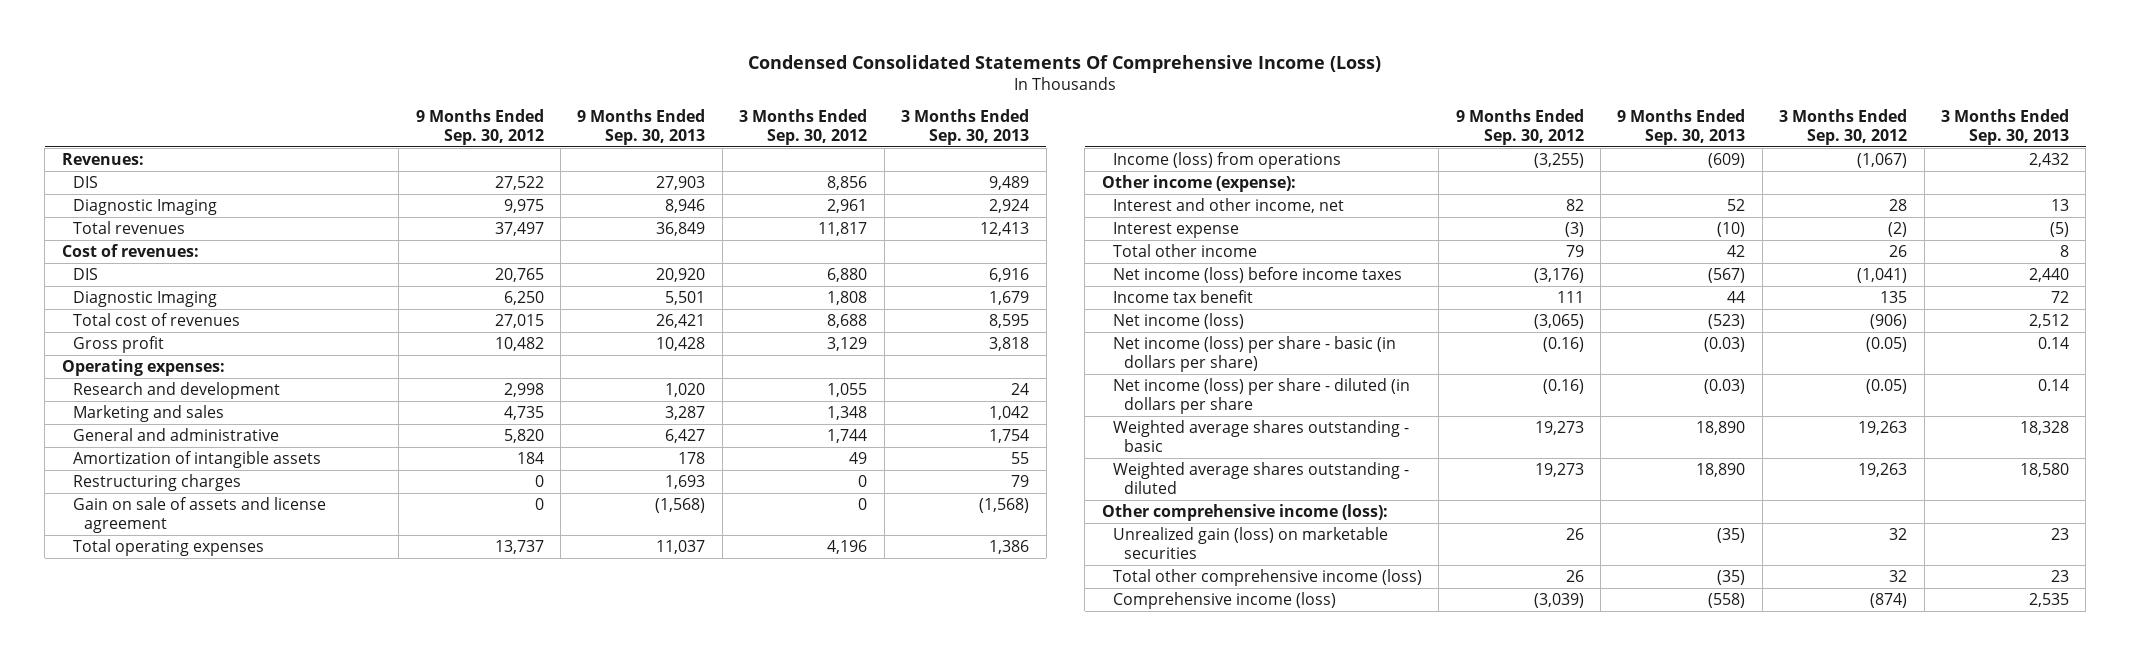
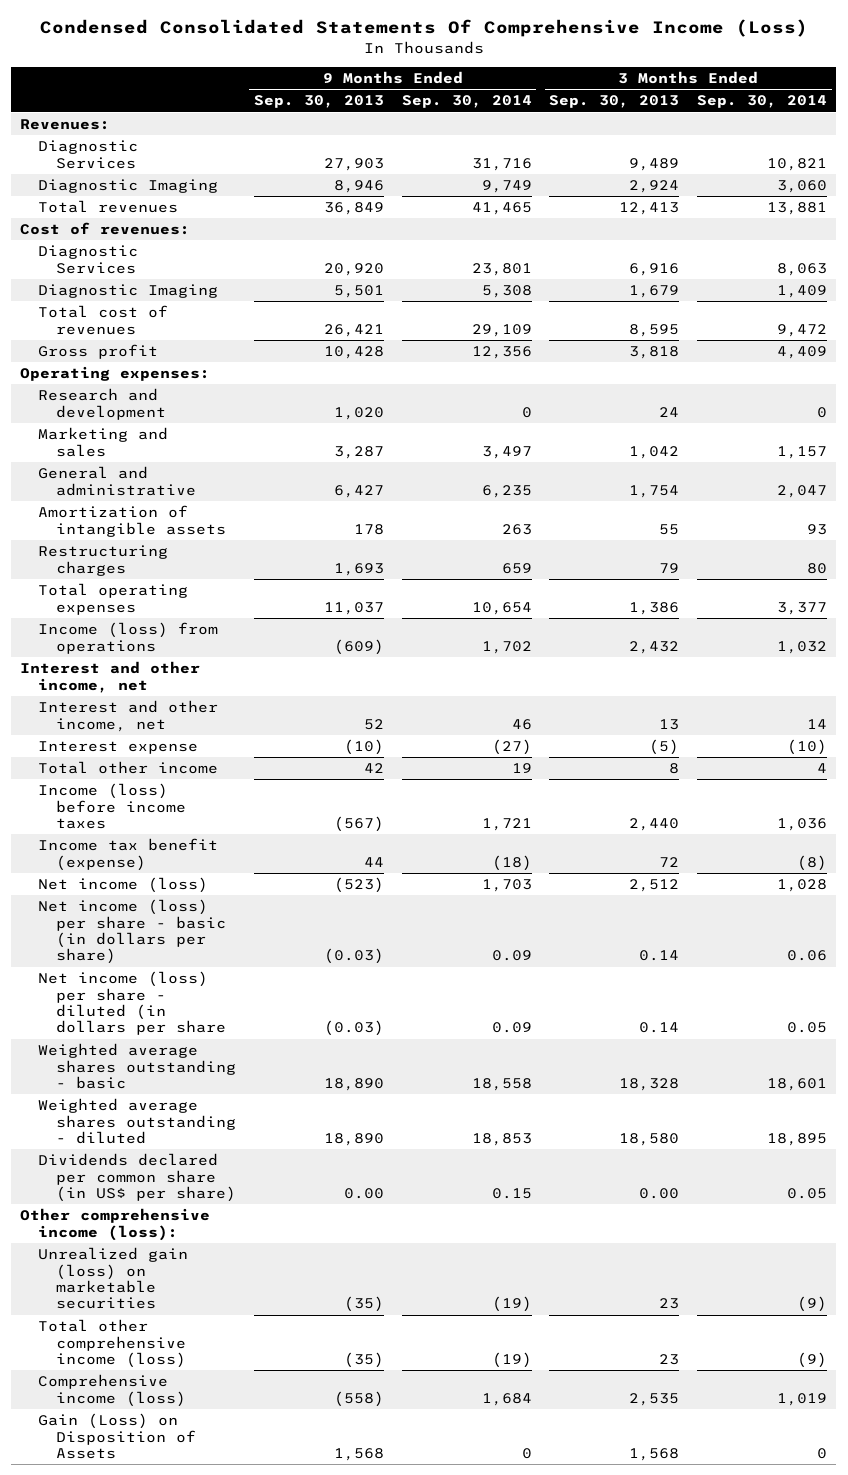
[415,108,544,145] 9 Months Ended Sep. 30, 2012 -> none
[739,108,868,145] 3 Months Ended Sep. 30, 2012 -> none
none -> [401,95,532,109] Sep. 30, 2014
none -> [697,95,828,109] Sep. 30, 2014
[72,175,98,188] DIS -> [38,140,139,169] Diagnostic Services
[72,267,98,280] DIS -> [38,245,139,274] Diagnostic Services
[72,496,326,533] Gain on sale of assets and license agreement -> none
[1101,174,1296,192] Other income (expense): -> [20,661,201,693] Interest and other income, net
[1112,266,1402,283] Net income (loss) before income taxes -> [38,783,187,829] Income (loss) before income taxes
[1112,289,1253,303] Income tax benefit -> [38,838,219,871] Income tax benefit (expense)
none -> [38,1153,237,1202] Dividends declared per common share (in US$ per share)
none -> [38,1413,197,1459] Gain (Loss) on Disposition of Assets

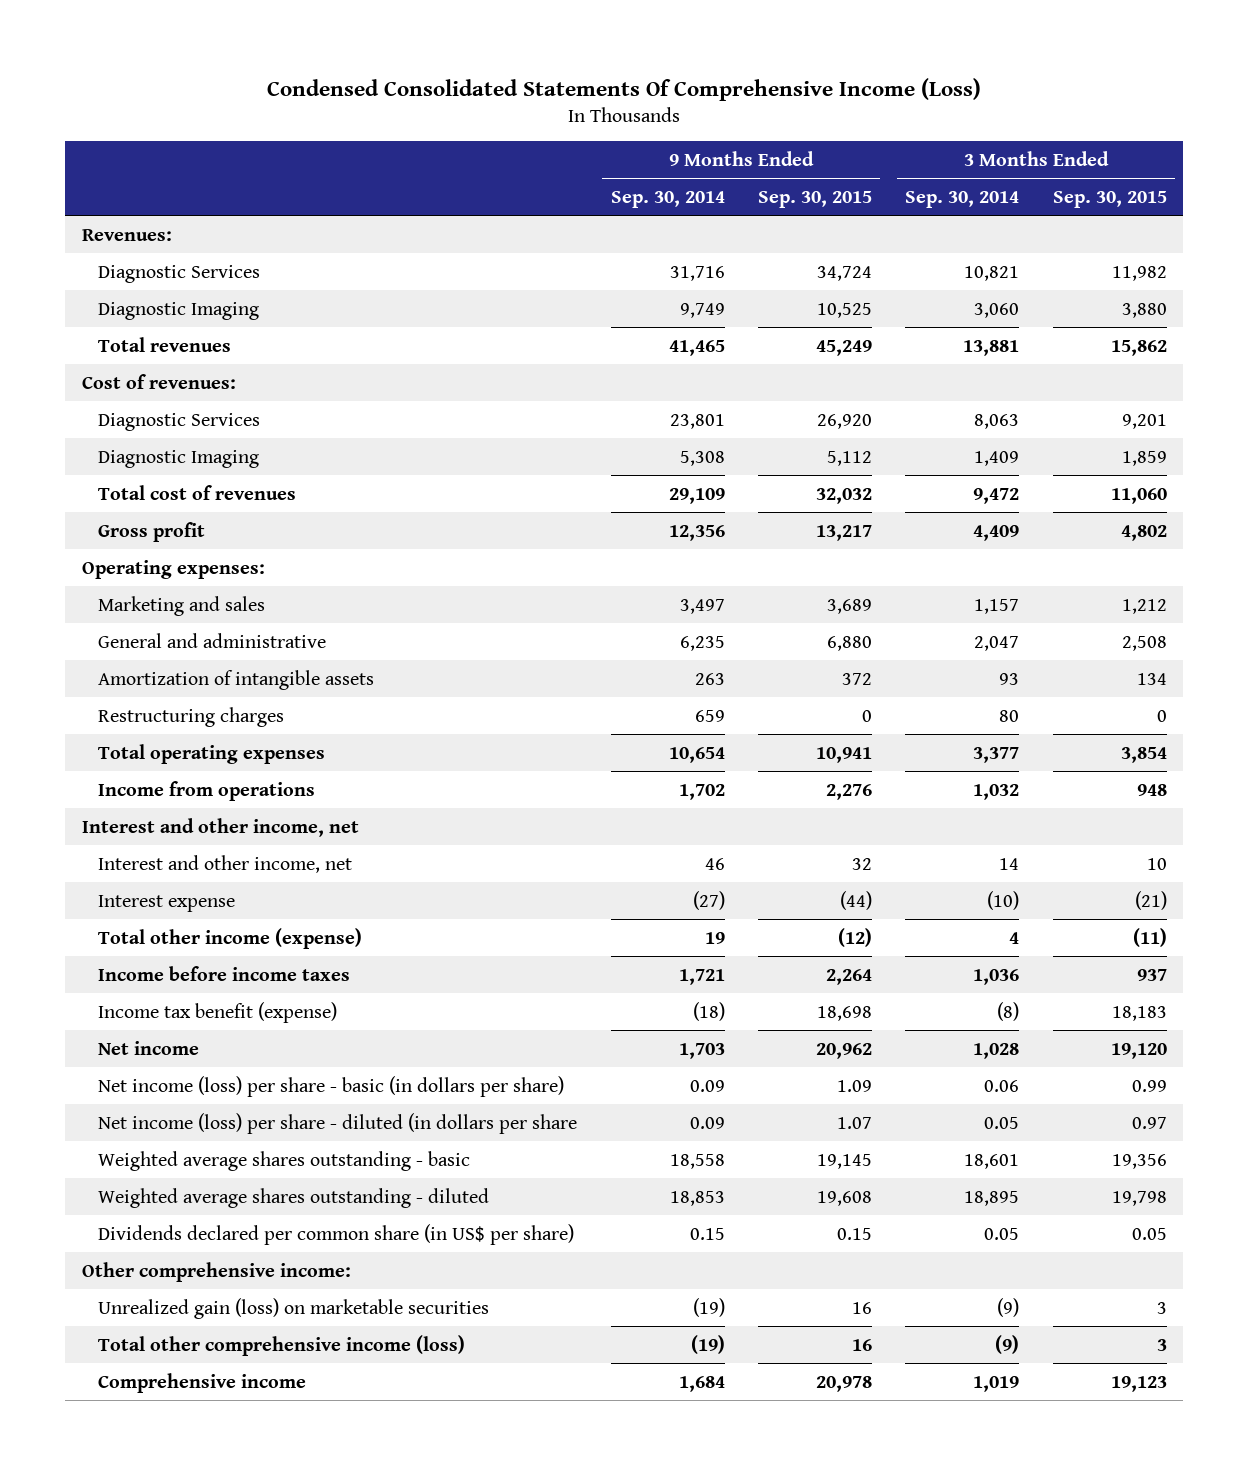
[253,95,384,109] Sep. 30, 2013 -> none
[549,95,680,109] Sep. 30, 2013 -> none
none -> [757,190,872,208] Sep. 30, 2015
none -> [1052,190,1167,208] Sep. 30, 2015
[38,388,167,420] Research and development -> none
[38,622,219,654] Income (loss) from operations -> [98,780,316,801] Income from operations
[38,761,219,775] Total other income -> [98,927,363,949] Total other income (expense)
[38,783,187,829] Income (loss) before income taxes -> [98,965,351,981] Income before income taxes
[38,877,209,894] Net income (loss) -> [98,1040,200,1055] Net income
[20,1208,211,1241] Other comprehensive income (loss): -> [82,1261,352,1282] Other comprehensive income:
[38,1413,197,1459] Gain (Loss) on Disposition of Assets -> none
[38,1374,187,1407] Comprehensive income (loss) -> [98,1372,307,1393] Comprehensive income

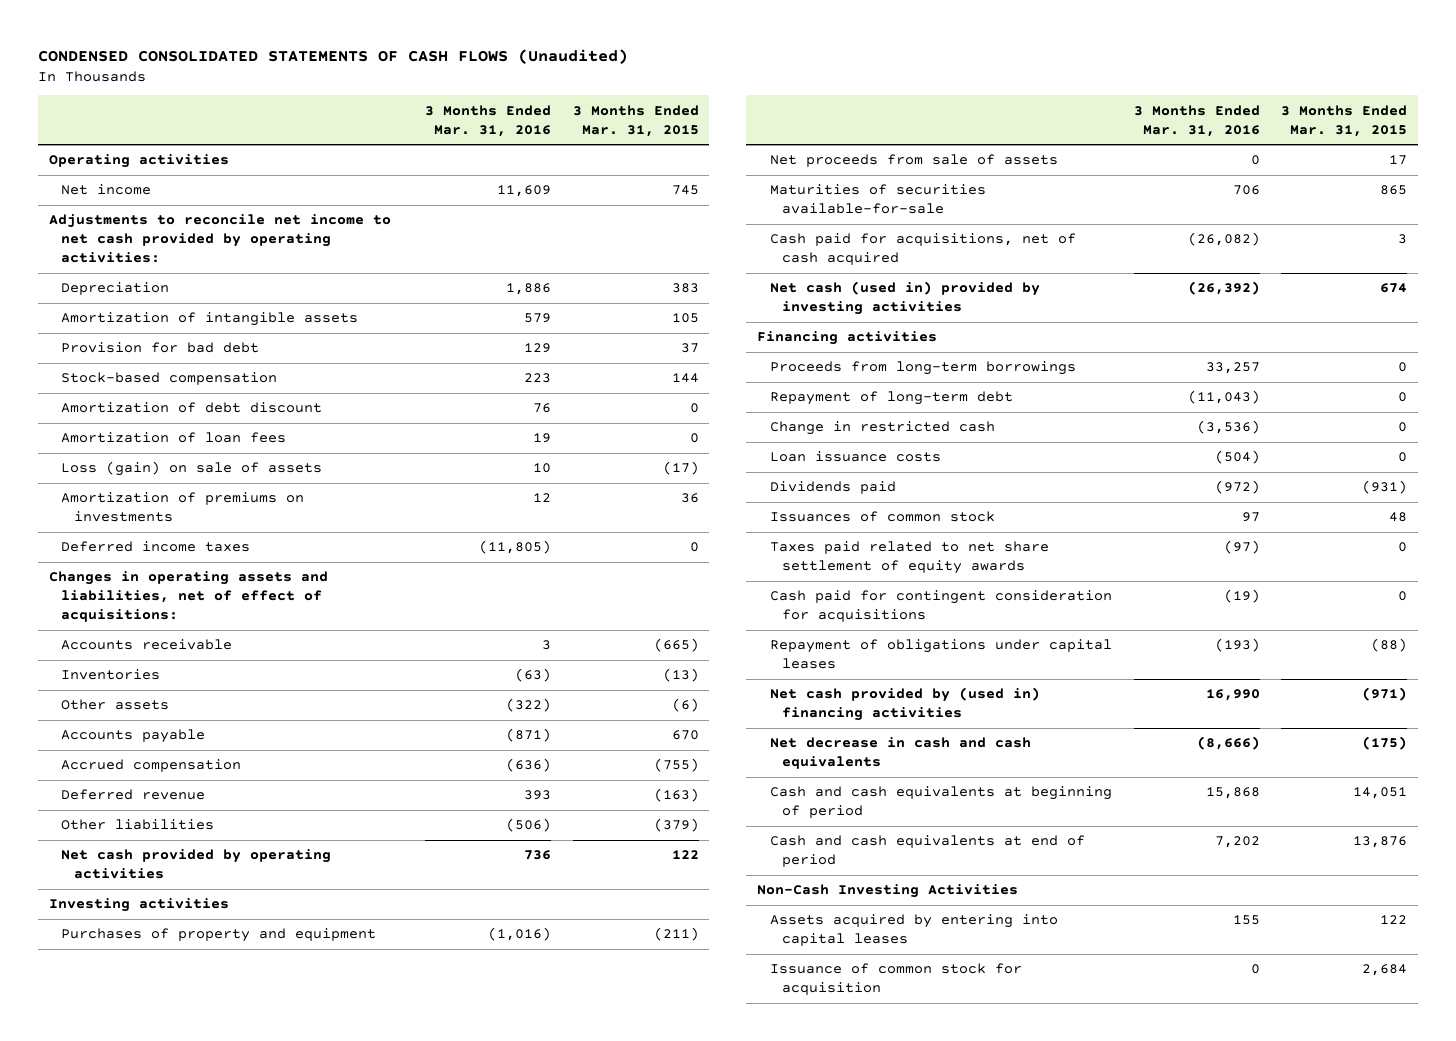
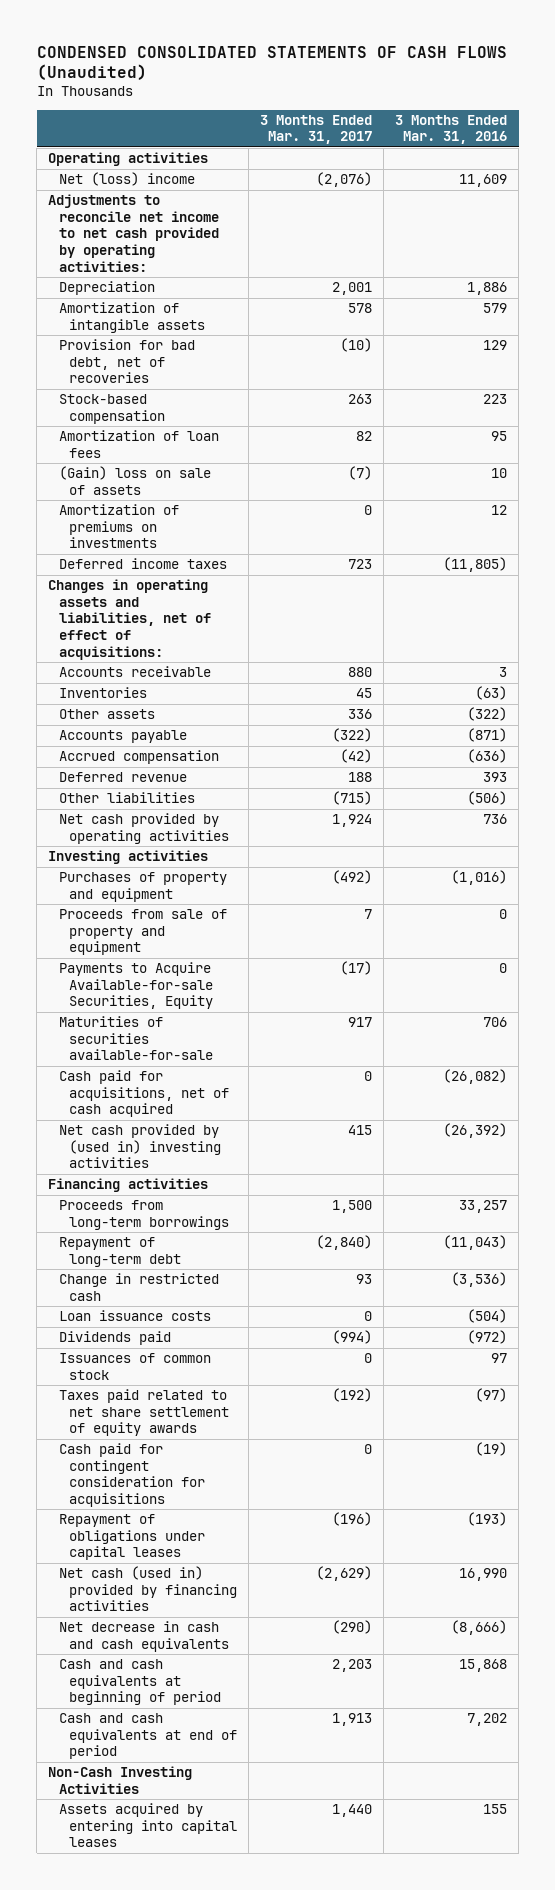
[572,104,699,137] 3 Months Ended Mar. 31, 2015 -> none
none -> [259,114,372,145] 3 Months Ended Mar. 31, 2017
[61,184,152,196] Net income -> [58,172,195,187] Net (loss) income
[61,342,260,354] Provision for bad debt -> [58,339,195,384] Provision for bad debt, net of recoveries
[61,432,287,444] Amortization of loan fees -> none
[61,402,323,414] Amortization of debt discount -> [58,430,219,458] Amortization of loan fees
[532,403,551,414] 76 -> [490,431,507,442] 95
[61,461,323,477] Loss (gain) on sale of assets -> [58,466,211,495] (Gain) loss on sale of assets
[769,154,1058,168] Net proceeds from sale of assets -> [58,909,227,956] Proceeds from sale of property and equipment
none -> [58,962,213,1010] Payments to Acquire Available-for-sale Securities, Equity
[769,281,1040,316] Net cash (used in) provided by investing activities -> [58,1124,221,1169] Net cash provided by (used in) investing activities
[769,687,1040,722] Net cash provided by (used in) financing activities -> [58,1566,237,1612] Net cash (used in) provided by financing activities
[769,963,1022,996] Issuance of common stock for acquisition -> none

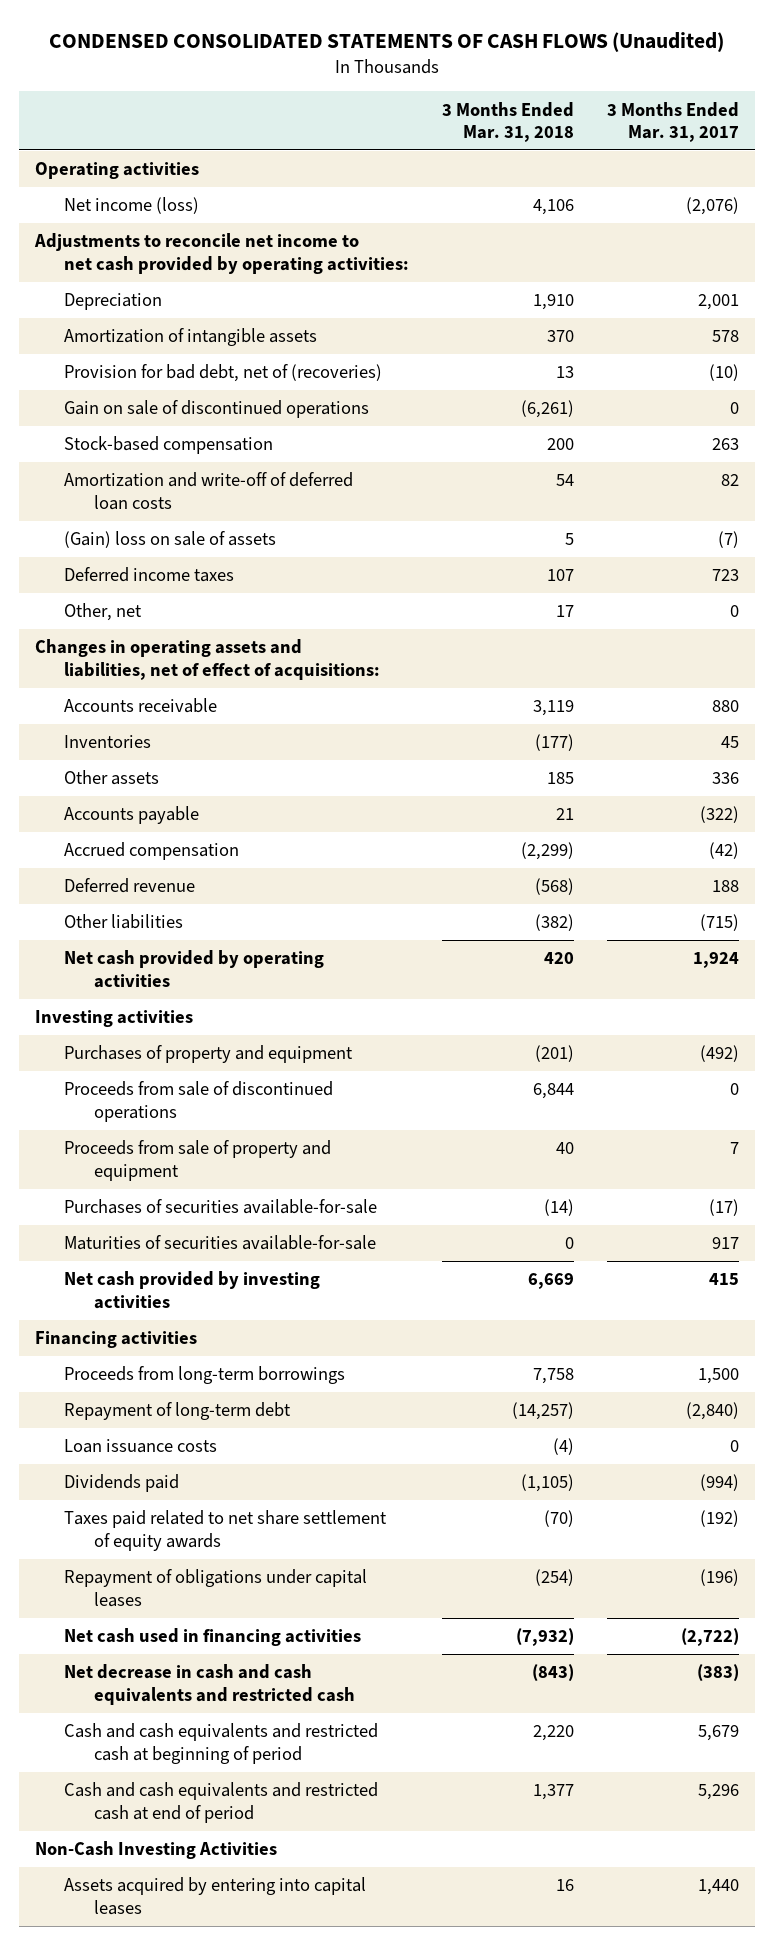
[394,114,507,145] 3 Months Ended Mar. 31, 2016 -> none
none -> [442,101,575,142] 3 Months Ended Mar. 31, 2018
[58,172,195,187] Net (loss) income -> [64,197,200,215] Net income (loss)
[58,339,195,384] Provision for bad debt, net of recoveries -> [64,364,383,383] Provision for bad debt, net of (recoveries)
none -> [64,400,370,419] Gain on sale of discontinued operations
[58,430,219,458] Amortization of loan fees -> none
none -> [64,472,354,510] Amortization and write-off of deferred loan costs
[58,504,179,549] Amortization of premiums on investments -> none
none -> [64,603,143,622] Other, net
none -> [64,1081,334,1122] Proceeds from sale of discontinued operations
[58,962,213,1010] Payments to Acquire Available-for-sale Securities, Equity -> [64,1199,378,1215] Purchases of securities available-for-sale
[58,1070,229,1118] Cash paid for acquisitions, net of cash acquired -> none
[58,1124,221,1169] Net cash provided by (used in) investing activities -> [64,1271,321,1309] Net cash provided by investing activities
[58,1273,219,1301] Change in restricted cash -> none
[58,1353,211,1380] Issuances of common stock -> none
[58,1443,205,1508] Cash paid for contingent consideration for acquisitions -> none
[58,1566,237,1612] Net cash (used in) provided by financing activities -> [64,1628,362,1647] Net cash used in financing activities
[315,1566,372,1582] (2,629) -> [680,1628,739,1647] (2,722)
[58,1621,229,1652] Net decrease in cash and cash equivalents -> [64,1664,355,1705] Net decrease in cash and cash equivalents and restricted cash
[331,1620,372,1635] (290) -> [696,1664,739,1682] (383)
[58,1659,221,1706] Cash and cash equivalents at beginning of period -> [64,1723,379,1764] Cash and cash equivalents and restricted cash at beginning of period
[331,1659,372,1673] 2,203 -> [697,1725,739,1742] 5,679
[58,1713,237,1760] Cash and cash equivalents at end of period -> [64,1782,379,1823] Cash and cash equivalents and restricted cash at end of period
[331,1713,372,1727] 1,913 -> [697,1784,739,1801] 5,296

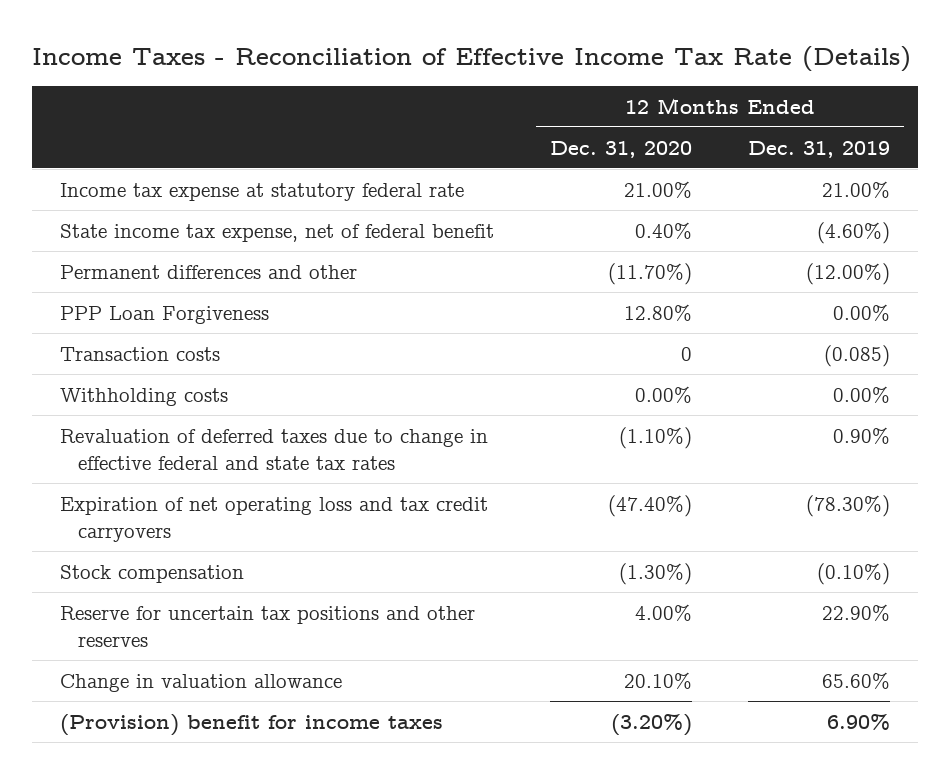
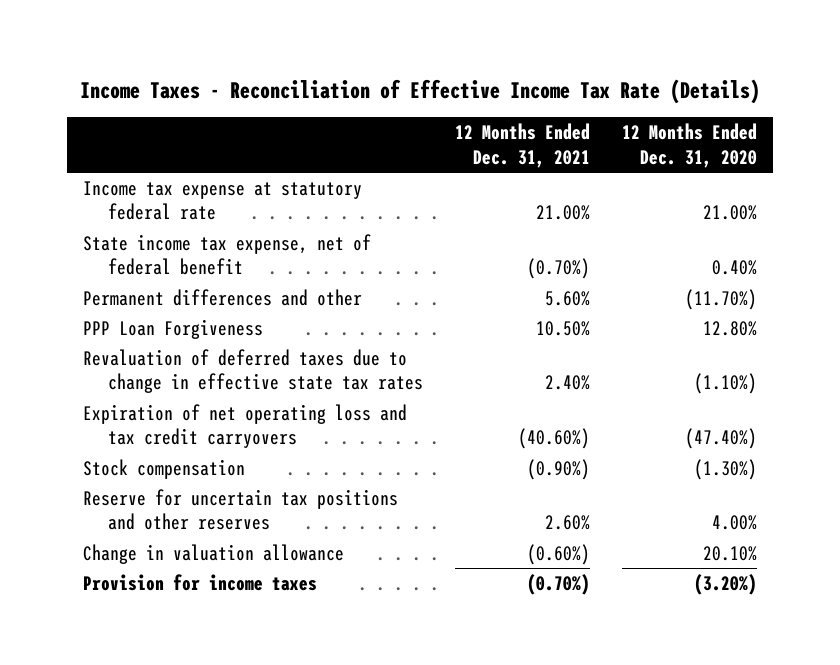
[747,140,890,158] Dec. 31, 2019 -> none
none -> [455,123,591,168] 12 Months Ended Dec. 31, 2021
[59,346,220,361] Transaction costs -> none
[59,387,228,406] Withholding costs -> none
[59,428,488,470] Revaluation of deferred taxes due to change in effective federal and state tax rates -> [83,348,424,394] Revaluation of deferred taxes due to change in effective state tax rates
[59,713,443,736] (Provision) benefit for income taxes -> [83,573,318,591] Provision for income taxes

